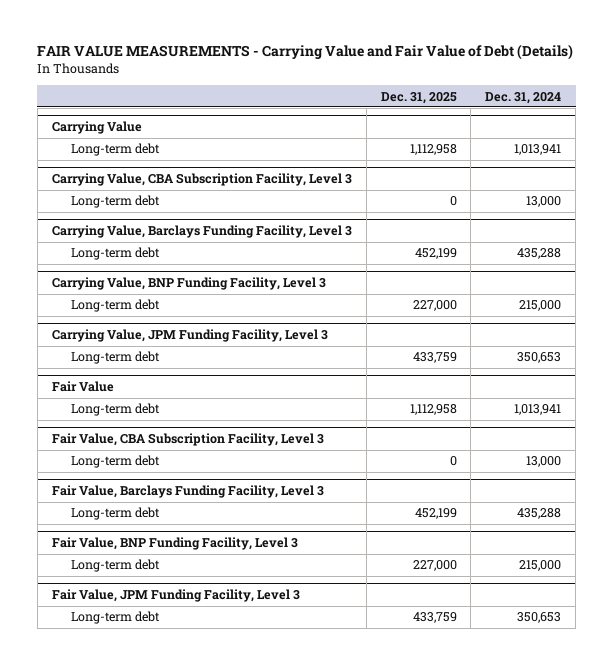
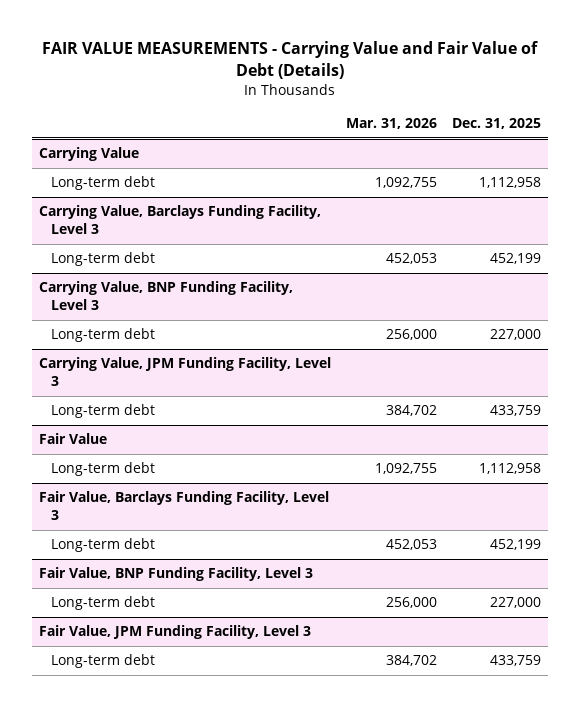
[485,91,562,104] Dec. 31, 2024 -> none
none -> [346,118,438,130] Mar. 31, 2026
[51,173,352,187] Carrying Value, CBA Subscription Facility, Level 3 -> none
[70,195,160,209] Long-term debt -> none
[51,433,324,447] Fair Value, CBA Subscription Facility, Level 3 -> none
[70,455,160,469] Long-term debt -> none

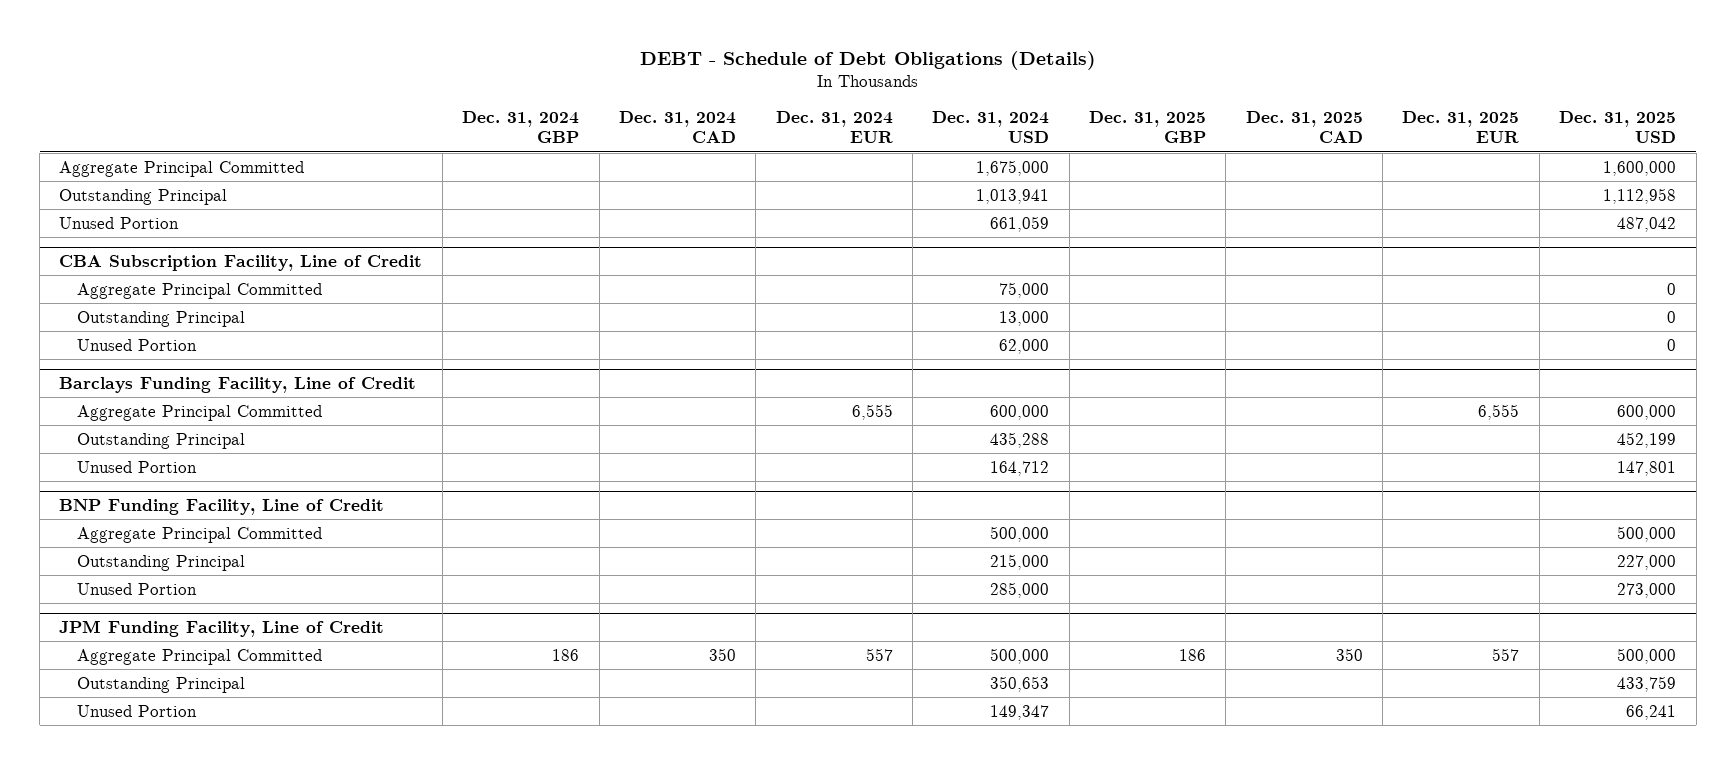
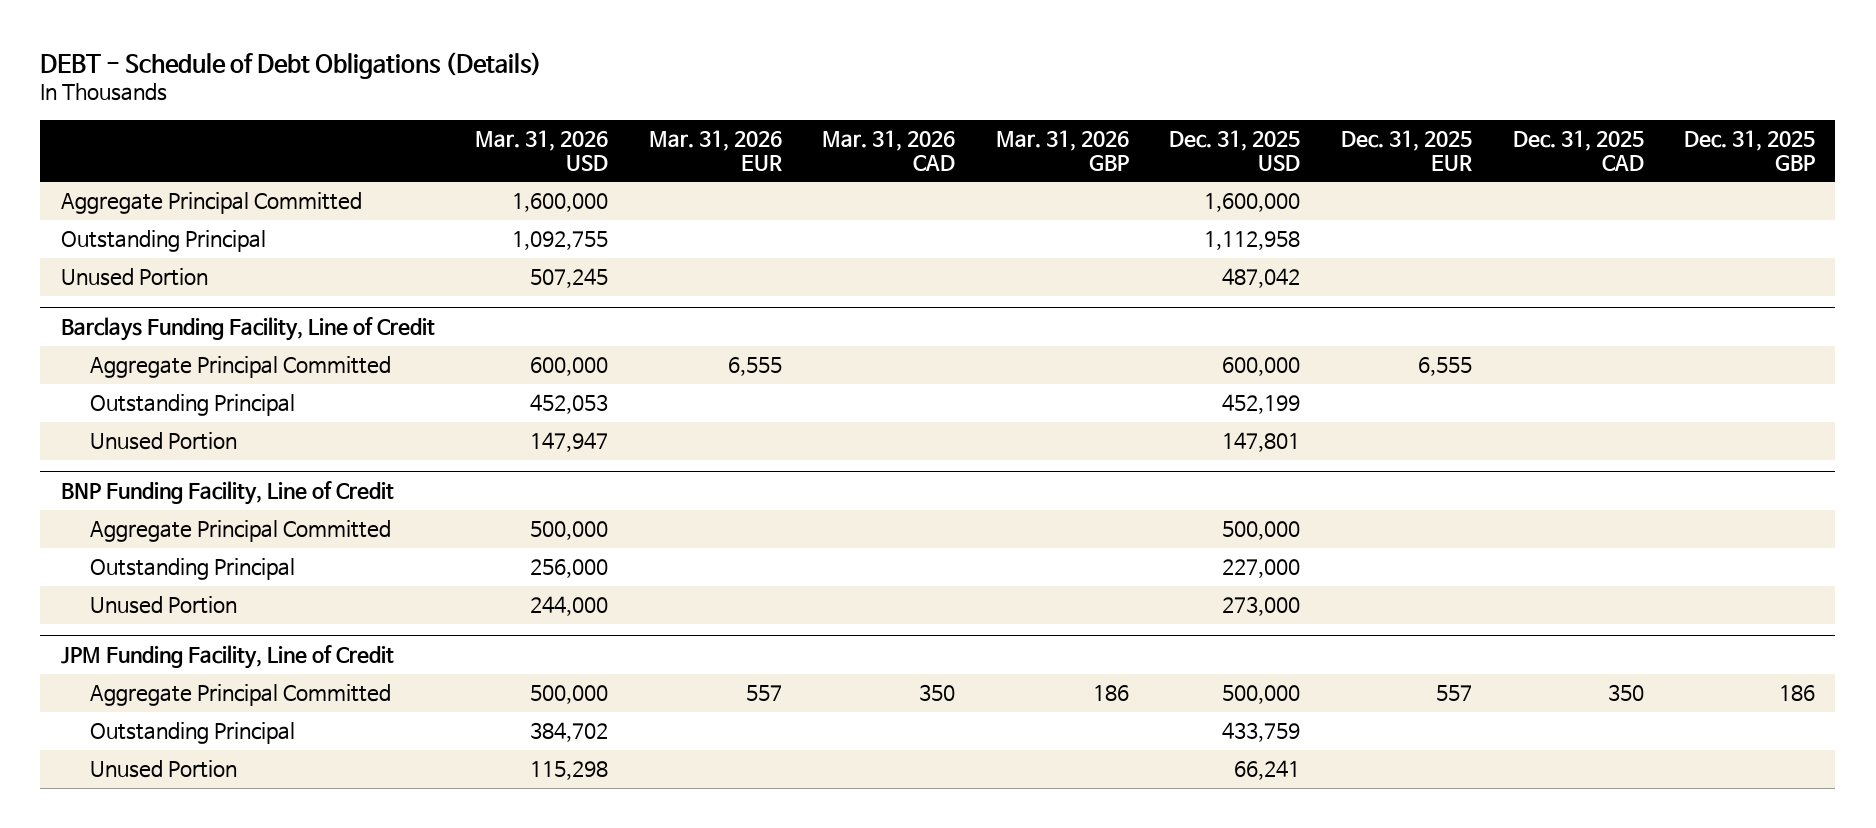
[462,111,580,144] Dec. 31, 2024 GBP -> none
[618,111,736,144] Dec. 31, 2024 CAD -> none
[775,111,893,144] Dec. 31, 2024 EUR -> none
[932,111,1050,144] Dec. 31, 2024 USD -> none
none -> [475,129,609,171] Mar. 31, 2026 USD
none -> [648,129,782,171] Mar. 31, 2026 EUR
none -> [822,129,956,171] Mar. 31, 2026 CAD
none -> [995,129,1129,171] Mar. 31, 2026 GBP
[59,254,423,271] CBA Subscription Facility, Line of Credit -> none
[77,282,323,299] Aggregate Principal Committed -> none
[77,310,246,327] Outstanding Principal -> none
[77,338,198,351] Unused Portion -> none

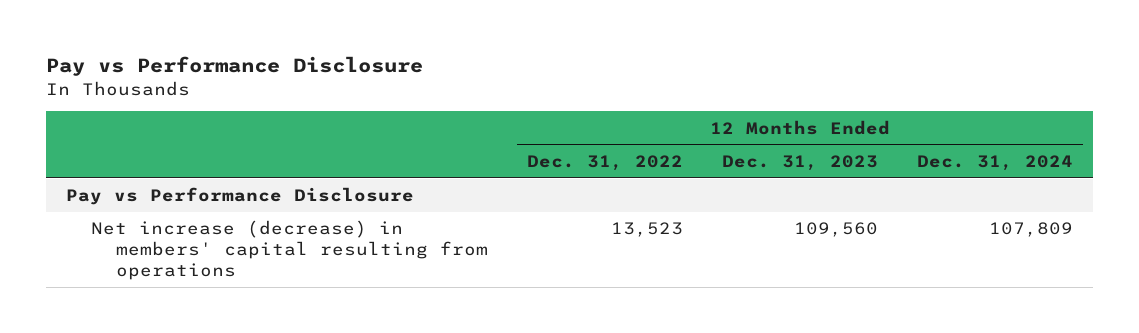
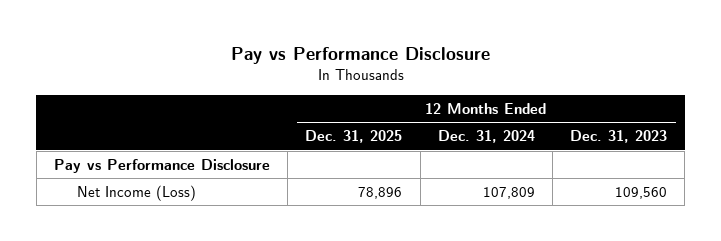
[527,154,684,171] Dec. 31, 2022 -> none
none -> [305,130,403,144] Dec. 31, 2025
[91,220,489,280] Net increase (decrease) in members' capital resulting from operations -> [76,184,196,201] Net Income (Loss)

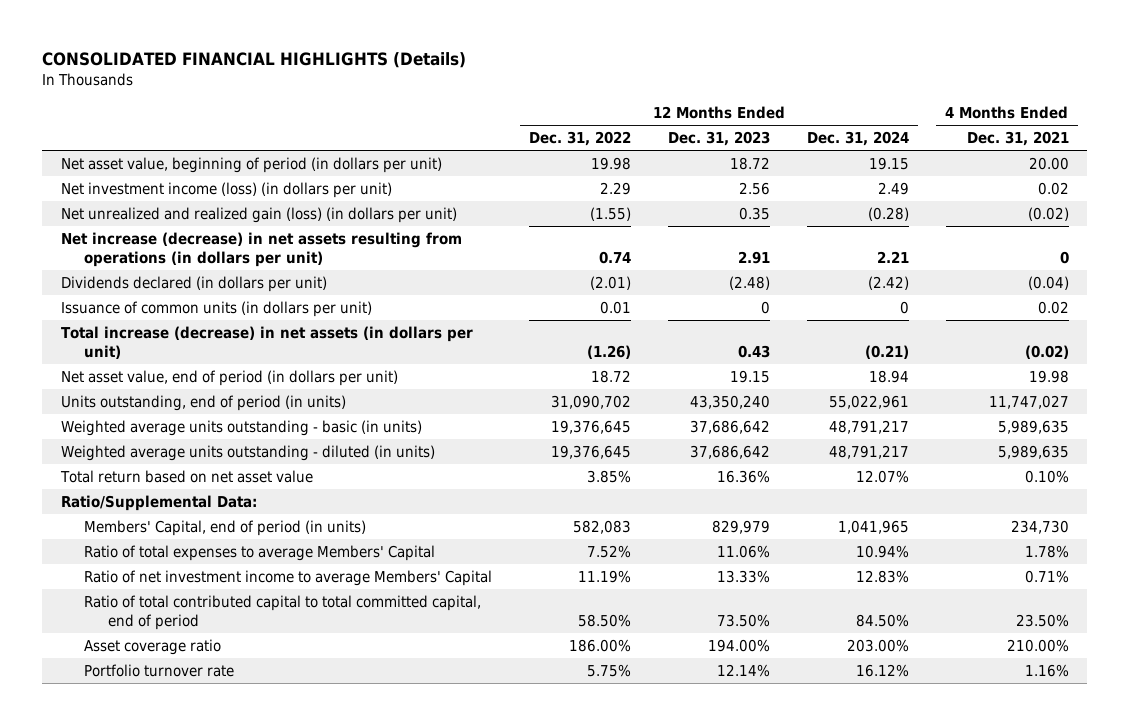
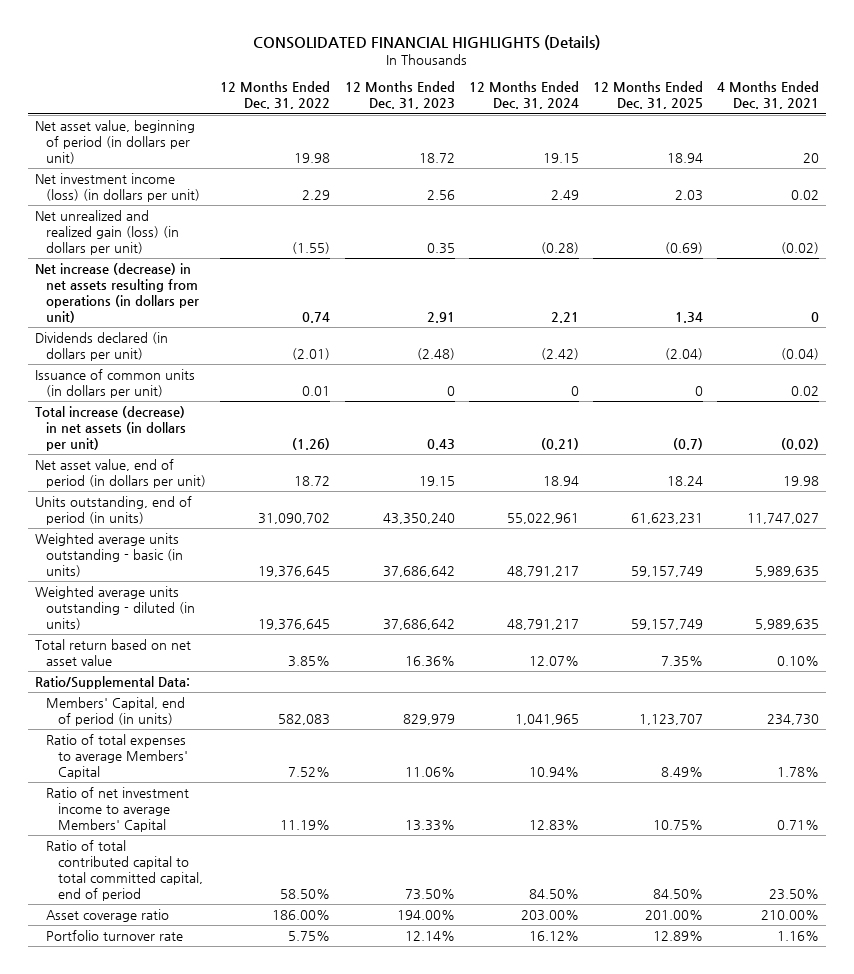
none -> [592,81,703,110] 12 Months Ended Dec. 31, 2025
[1028,156,1069,170] 20.00 -> [803,153,820,164] 20

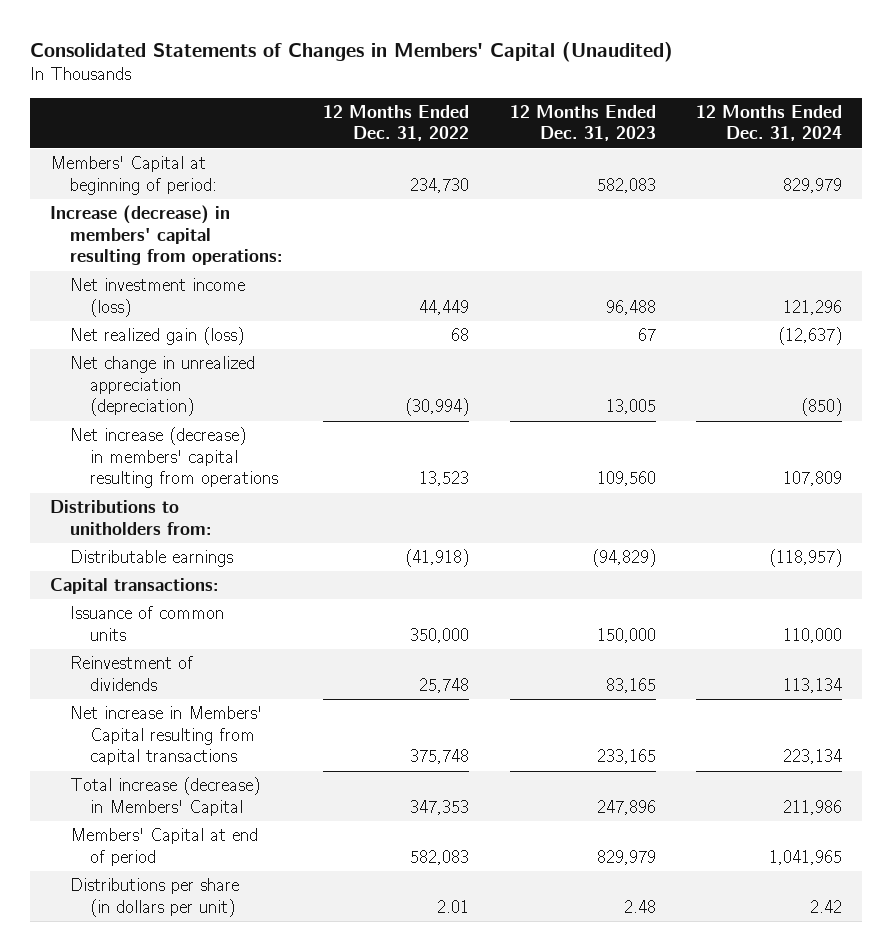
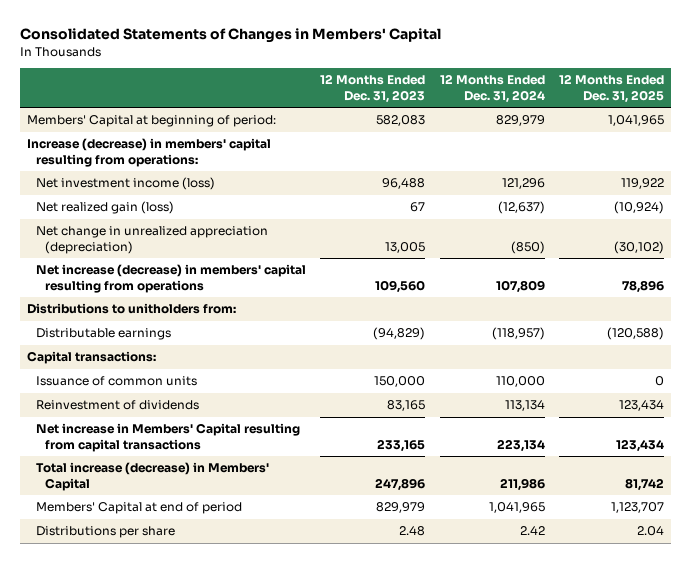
[29,41,673,62] Consolidated Statements of Changes in Members' Capital (Unaudited) -> [20,28,442,44] Consolidated Statements of Changes in Members' Capital
[323,104,470,142] 12 Months Ended Dec. 31, 2022 -> none
none -> [558,74,664,103] 12 Months Ended Dec. 31, 2025
[70,878,240,917] Distributions per share (in dollars per unit) -> [36,526,176,539] Distributions per share

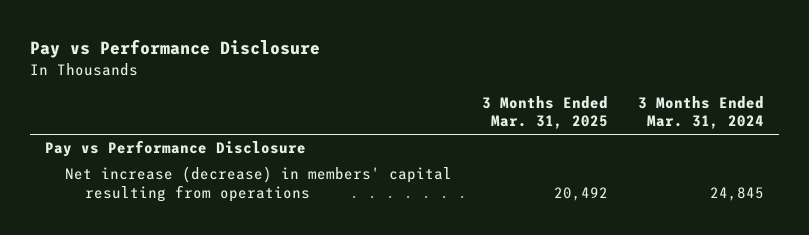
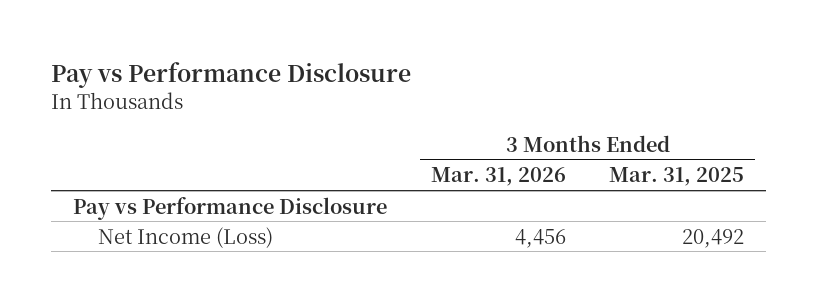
[637,96,764,130] 3 Months Ended Mar. 31, 2024 -> none
none -> [430,167,566,187] Mar. 31, 2026
[65,166,453,202] Net increase (decrease) in members' capital resulting from operations -> [98,226,274,248] Net Income (Loss)

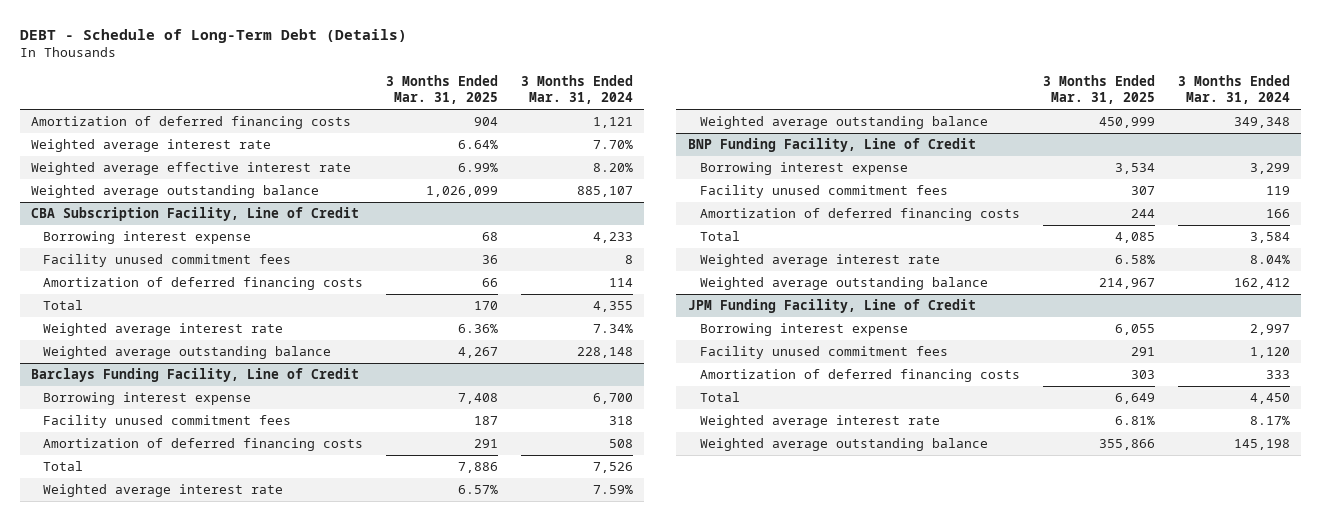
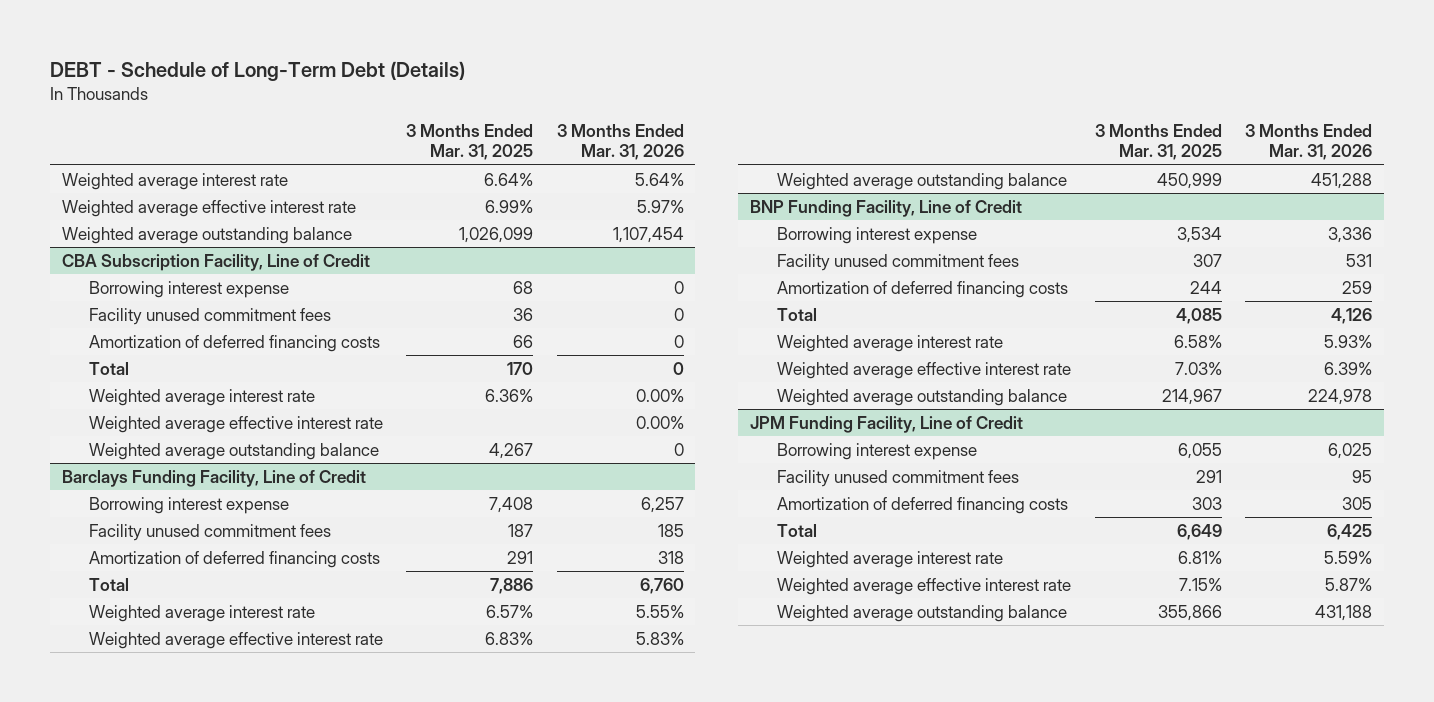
[520,74,633,105] 3 Months Ended Mar. 31, 2024 -> none
none -> [556,123,684,161] 3 Months Ended Mar. 31, 2026
[31,116,352,130] Amortization of deferred financing costs -> none
none -> [88,415,383,433] Weighted average effective interest rate
none -> [88,631,383,649] Weighted average effective interest rate
none -> [777,361,1072,379] Weighted average effective interest rate
none -> [777,577,1072,595] Weighted average effective interest rate

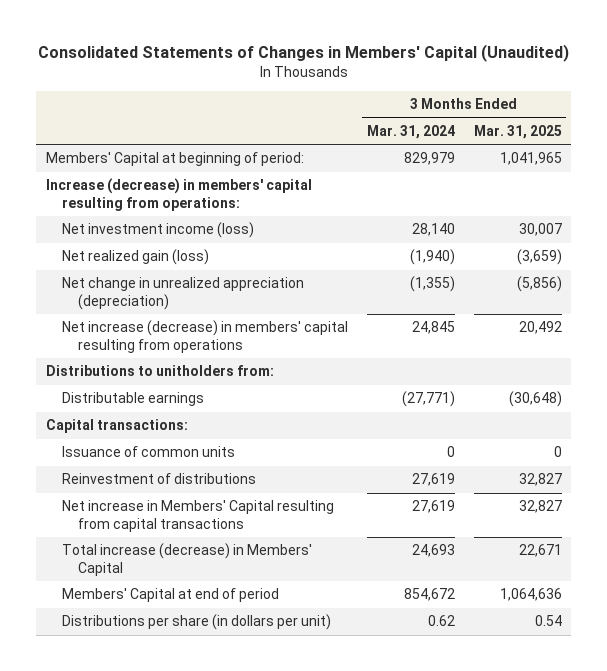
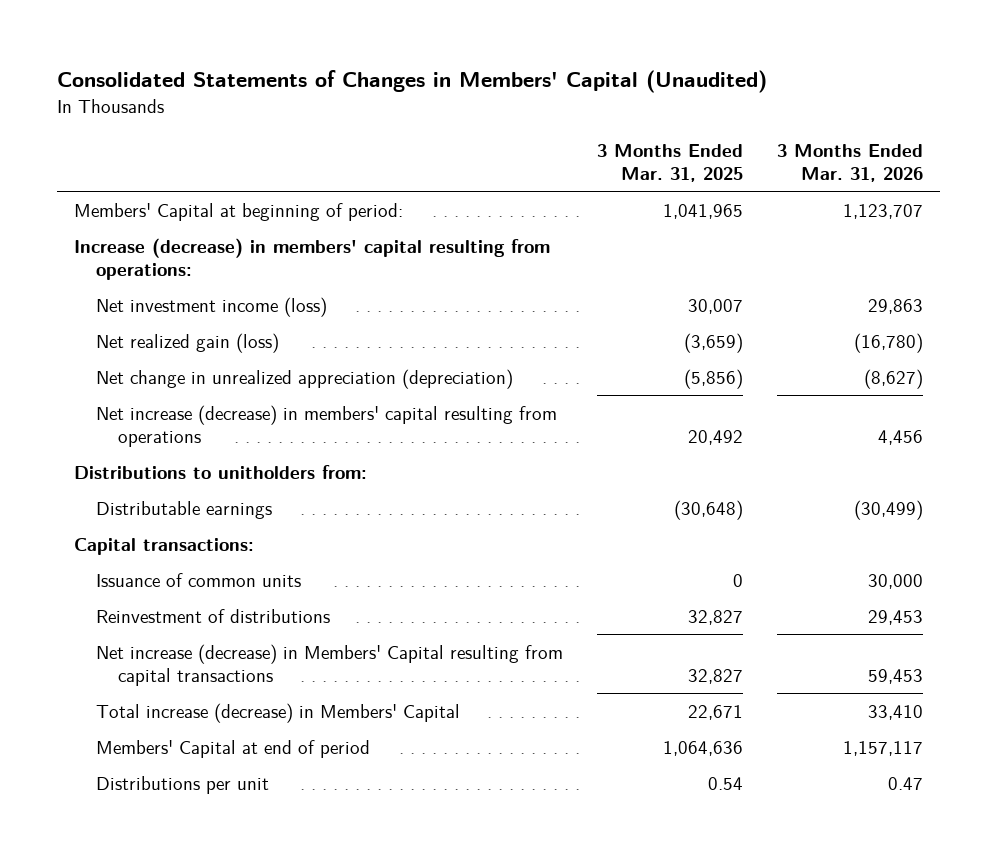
[366,124,455,139] Mar. 31, 2024 -> none
none -> [777,144,924,182] 3 Months Ended Mar. 31, 2026
[61,500,334,532] Net increase in Members' Capital resulting from capital transactions -> [96,643,564,686] Net increase (decrease) in Members' Capital resulting from capital transactions
[61,614,331,631] Distributions per share (in dollars per unit) -> [96,775,270,794] Distributions per unit

